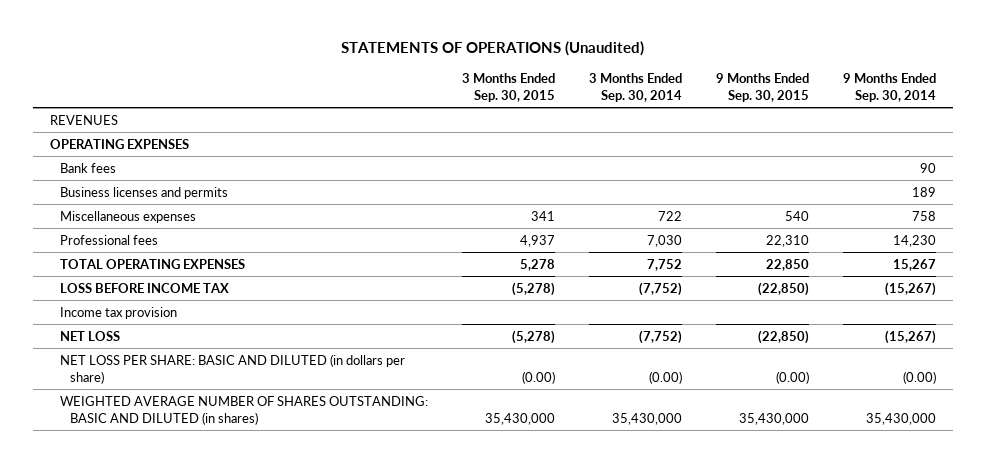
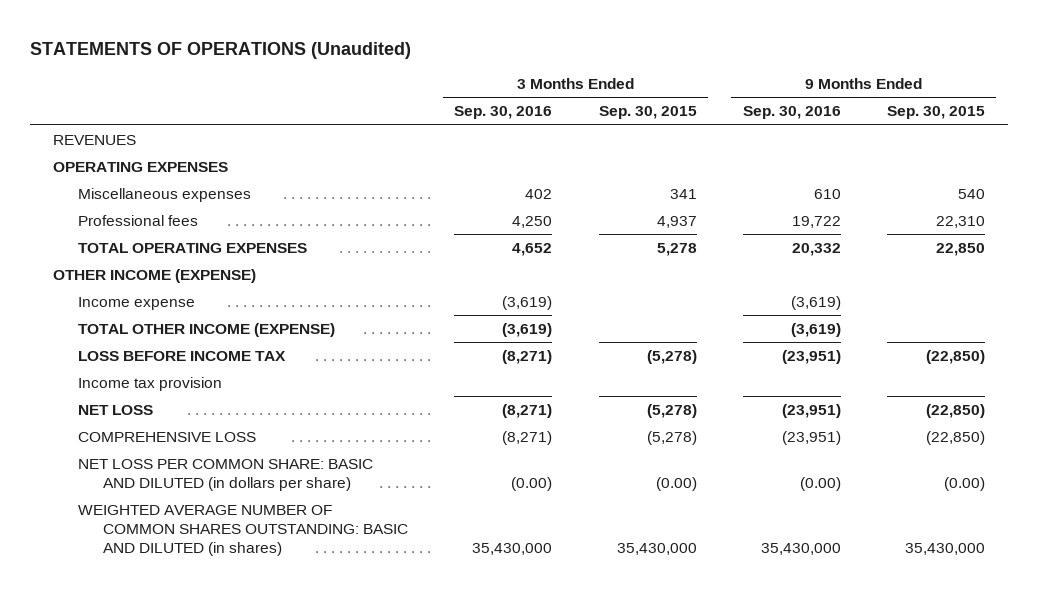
[588,73,682,103] 3 Months Ended Sep. 30, 2014 -> none
[842,73,936,103] 9 Months Ended Sep. 30, 2014 -> none
none -> [454,106,553,120] Sep. 30, 2016
none -> [742,106,841,120] Sep. 30, 2016
[59,162,116,173] Bank fees -> none
[59,186,228,199] Business licenses and permits -> none
none -> [53,269,257,284] OTHER INCOME (EXPENSE)
none -> [78,297,196,311] Income expense
none -> [78,323,336,338] TOTAL OTHER INCOME (EXPENSE)
none -> [78,432,257,443] COMPREHENSIVE LOSS
[59,353,405,384] NET LOSS PER SHARE: BASIC AND DILUTED (in dollars per share) -> [78,459,374,491] NET LOSS PER COMMON SHARE: BASIC AND DILUTED (in dollars per share)
[59,395,428,425] WEIGHTED AVERAGE NUMBER OF SHARES OUTSTANDING: BASIC AND DILUTED (in shares) -> [78,505,409,556] WEIGHTED AVERAGE NUMBER OF COMMON SHARES OUTSTANDING: BASIC AND DILUTED (in shares)

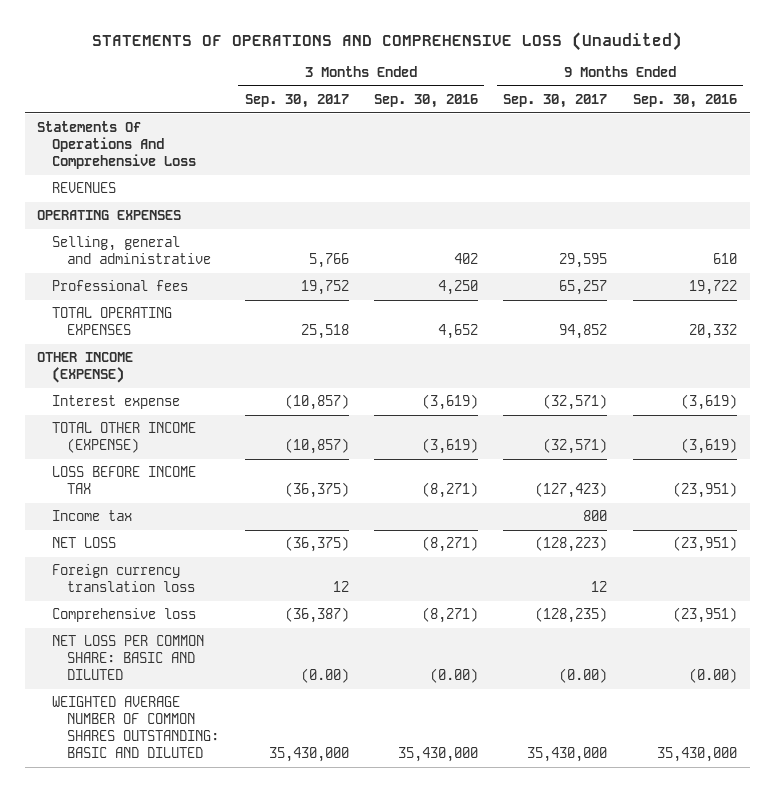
[30,41,412,59] STATEMENTS OF OPERATIONS (Unaudited) -> [92,31,683,51] STATEMENTS OF OPERATIONS AND COMPREHENSIVE LOSS (Unaudited)
[598,106,697,120] Sep. 30, 2015 -> none
[886,106,985,120] Sep. 30, 2015 -> none
none -> [244,94,349,109] Sep. 30, 2017
none -> [503,94,608,109] Sep. 30, 2017
none -> [37,121,197,170] Statements Of Operations And Comprehensive Loss
[78,188,252,203] Miscellaneous expenses -> [52,236,212,265] Selling, general and administrative
[78,297,196,311] Income expense -> [52,395,181,410] Interest expense
[78,377,223,392] Income tax provision -> [52,510,133,522] Income tax
none -> [52,564,196,593] Foreign currency translation loss
[78,432,257,443] COMPREHENSIVE LOSS -> [52,608,197,623] Comprehensive loss
[78,459,374,491] NET LOSS PER COMMON SHARE: BASIC AND DILUTED (in dollars per share) -> [52,635,205,681] NET LOSS PER COMMON SHARE: BASIC AND DILUTED
[78,505,409,556] WEIGHTED AVERAGE NUMBER OF COMMON SHARES OUTSTANDING: BASIC AND DILUTED (in shares) -> [52,696,220,759] WEIGHTED AVERAGE NUMBER OF COMMON SHARES OUTSTANDING: BASIC AND DILUTED

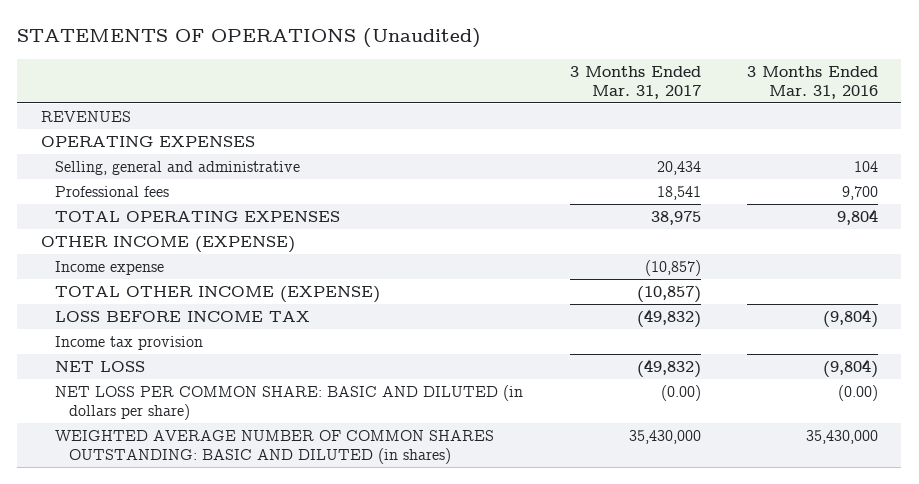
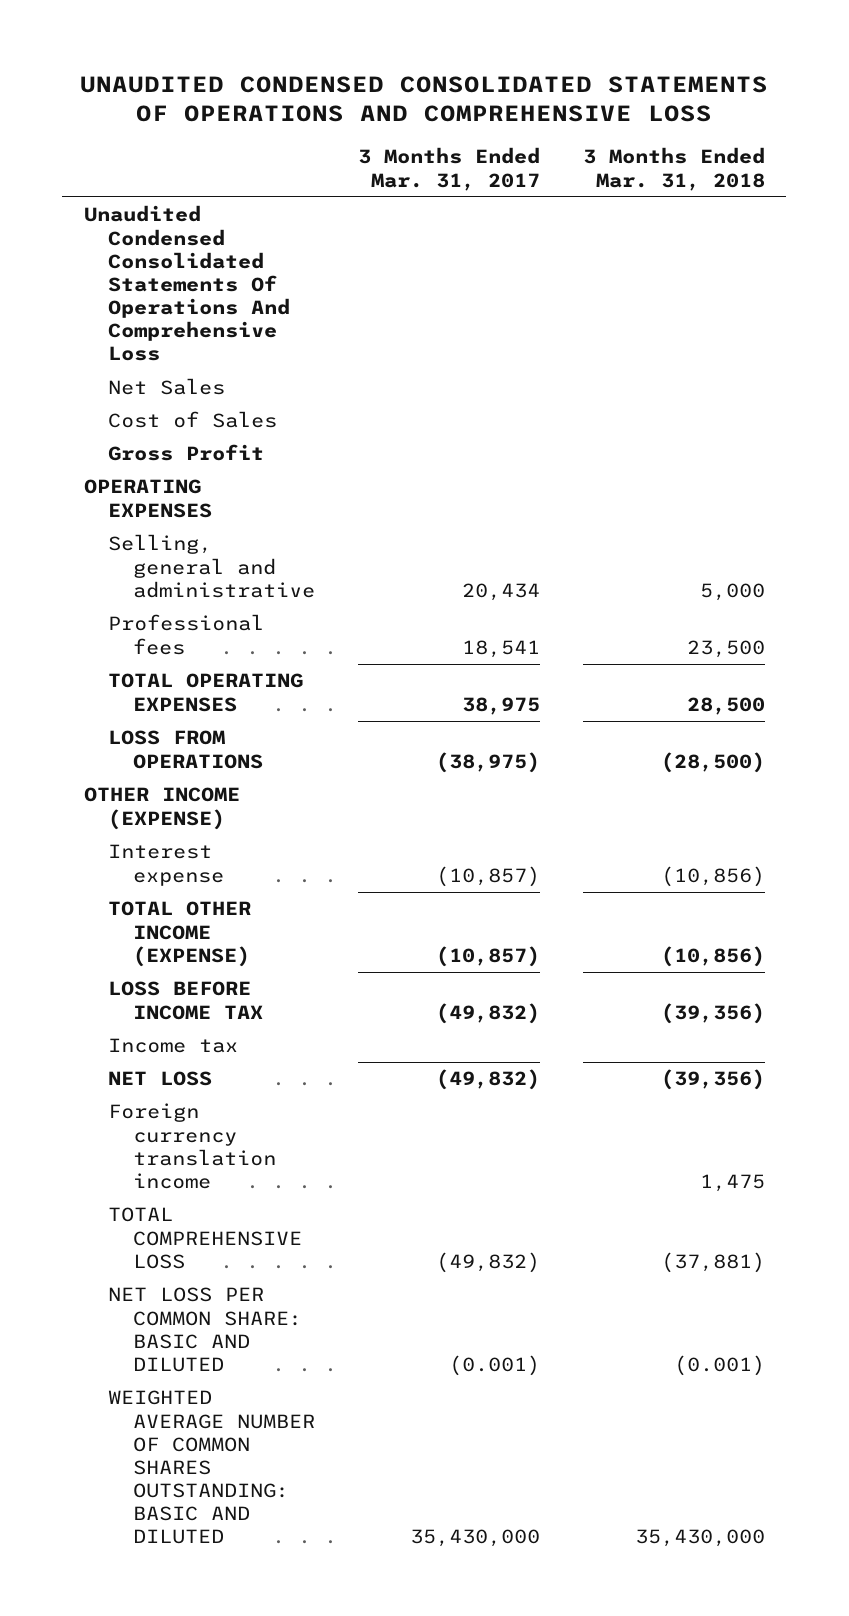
[17,28,482,49] STATEMENTS OF OPERATIONS (Unaudited) -> [80,75,769,123] UNAUDITED CONDENSED CONSOLIDATED STATEMENTS OF OPERATIONS AND COMPREHENSIVE LOSS
[747,65,879,99] 3 Months Ended Mar. 31, 2016 -> none
none -> [582,147,765,191] 3 Months Ended Mar. 31, 2018
[40,111,131,123] REVENUES -> none
none -> [83,205,291,362] Unaudited Condensed Consolidated Statements Of Operations And Comprehensive Loss
none -> [108,378,226,396] Net Sales
none -> [108,411,278,429] Cost of Sales
none -> [108,444,265,462] Gross Profit
none -> [108,730,264,769] LOSS FROM OPERATIONS
[54,261,164,276] Income expense -> [108,844,225,886] Interest expense
[54,336,203,351] Income tax provision -> [108,1038,239,1054] Income tax
none -> [108,1103,277,1189] Foreign currency translation income
none -> [108,1207,303,1269] TOTAL COMPREHENSIVE LOSS
[54,385,523,421] NET LOSS PER COMMON SHARE: BASIC AND DILUTED (in dollars per share) -> [108,1287,303,1372] NET LOSS PER COMMON SHARE: BASIC AND DILUTED
[660,385,701,402] (0.00) -> [449,1354,541,1376] (0.001)
[54,430,494,465] WEIGHTED AVERAGE NUMBER OF COMMON SHARES OUTSTANDING: BASIC AND DILUTED (in shares) -> [108,1390,316,1545] WEIGHTED AVERAGE NUMBER OF COMMON SHARES OUTSTANDING: BASIC AND DILUTED

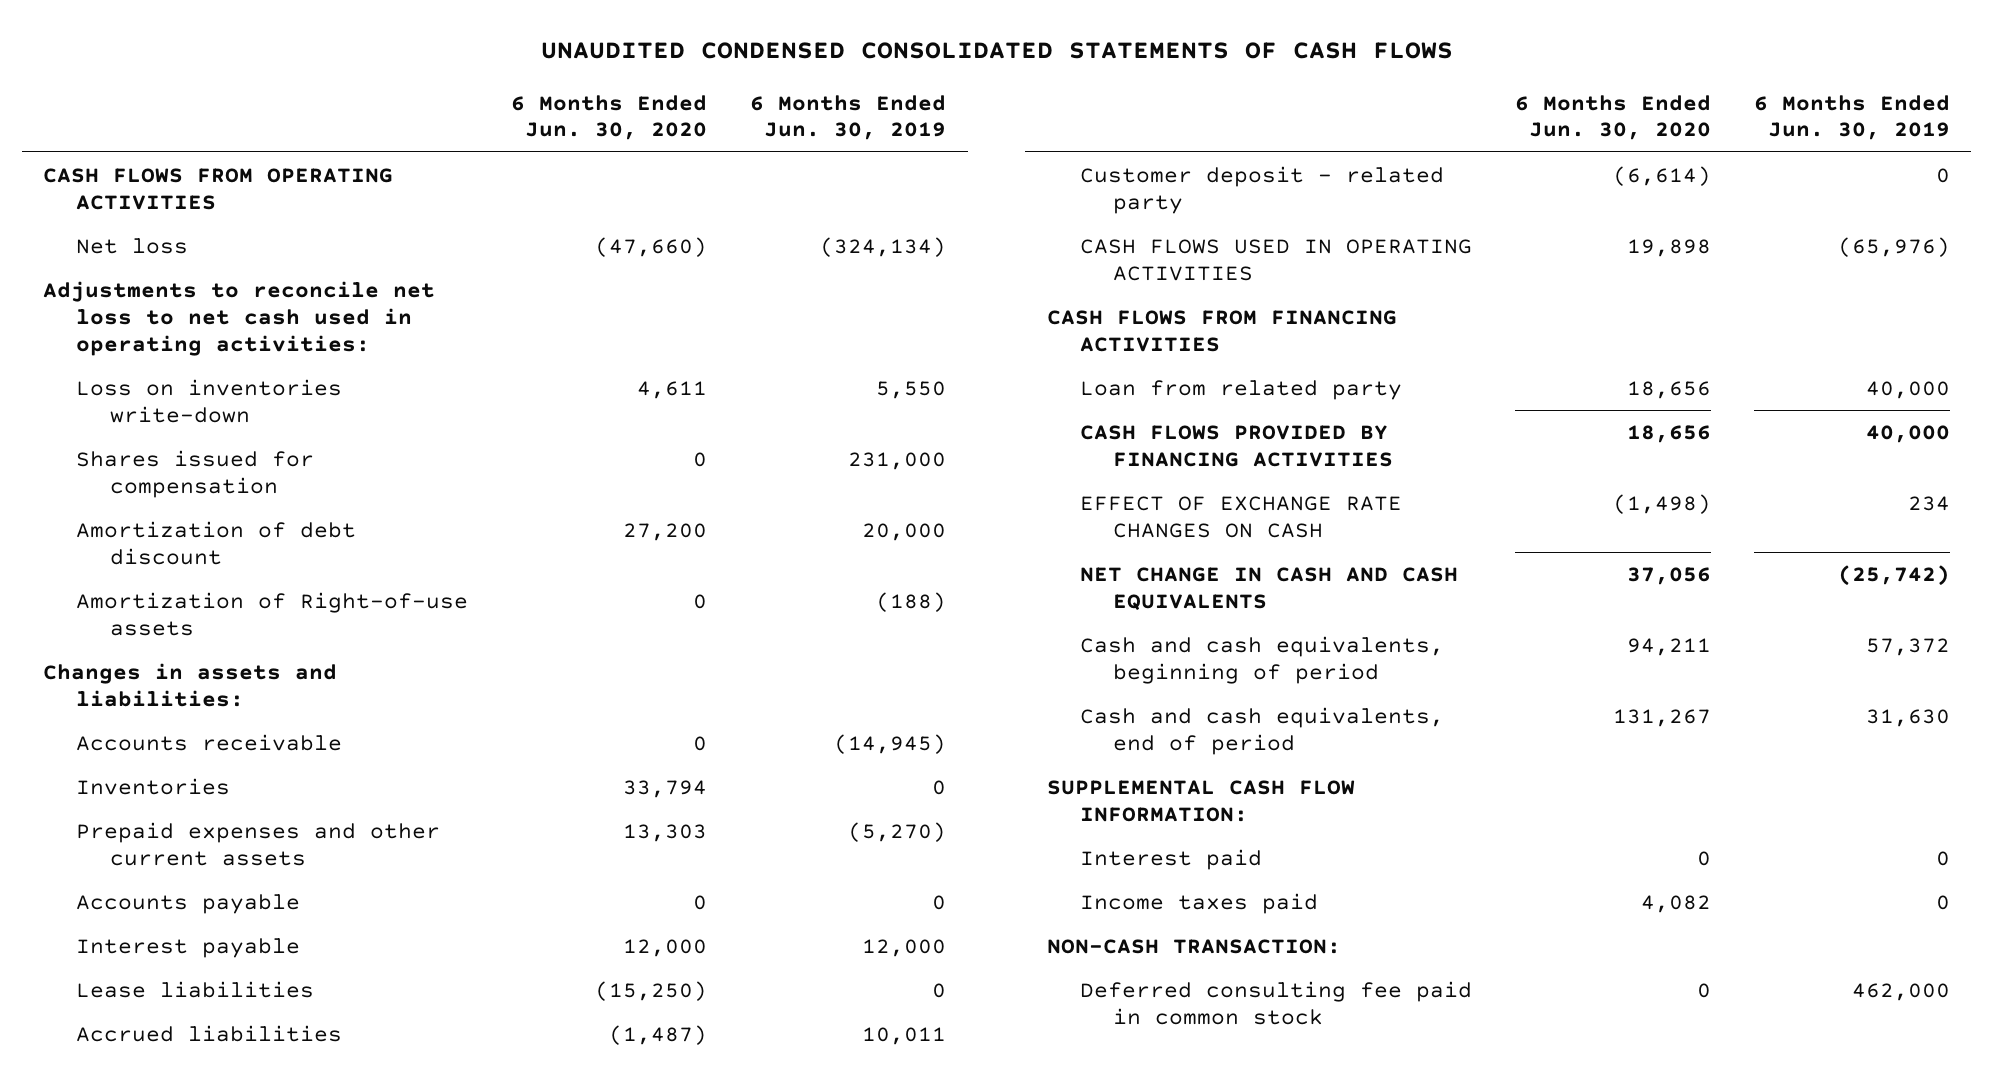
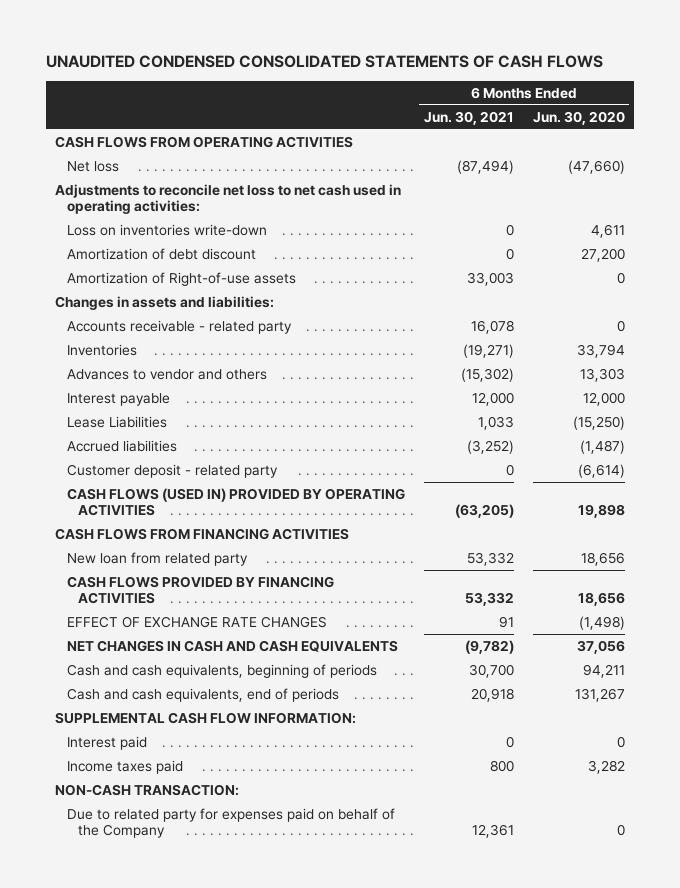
[750,94,947,141] 6 Months Ended Jun. 30, 2019 -> none
none -> [423,110,514,125] Jun. 30, 2021
[76,449,315,498] Shares issued for compensation -> none
[76,733,343,751] Accounts receivable -> [66,319,292,334] Accounts receivable - related party
[76,893,301,914] Accounts payable -> none
[76,821,441,866] Prepaid expenses and other current assets -> [66,368,267,380] Advances to vendor and others
[76,980,315,998] Lease liabilities -> [66,415,167,428] Lease Liabilities
[1079,238,1472,281] CASH FLOWS USED IN OPERATING ACTIVITIES -> [66,487,405,516] CASH FLOWS (USED IN) PROVIDED BY OPERATING ACTIVITIES
[1079,379,1402,400] Loan from related party -> [66,551,248,566] New loan from related party
[1079,495,1402,538] EFFECT OF EXCHANGE RATE CHANGES ON CASH -> [66,615,327,628] EFFECT OF EXCHANGE RATE CHANGES
[1079,566,1458,611] NET CHANGE IN CASH AND CASH EQUIVALENTS -> [66,639,398,652] NET CHANGES IN CASH AND CASH EQUIVALENTS
[1079,635,1444,684] Cash and cash equivalents, beginning of period -> [66,663,377,678] Cash and cash equivalents, beginning of periods
[1079,706,1444,755] Cash and cash equivalents, end of period -> [66,687,339,702] Cash and cash equivalents, end of periods
[1640,894,1711,913] 4,082 -> [587,759,625,774] 3,282
[1079,980,1472,1025] Deferred consulting fee paid in common stock -> none
none -> [66,807,395,838] Due to related party for expenses paid on behalf of the Company

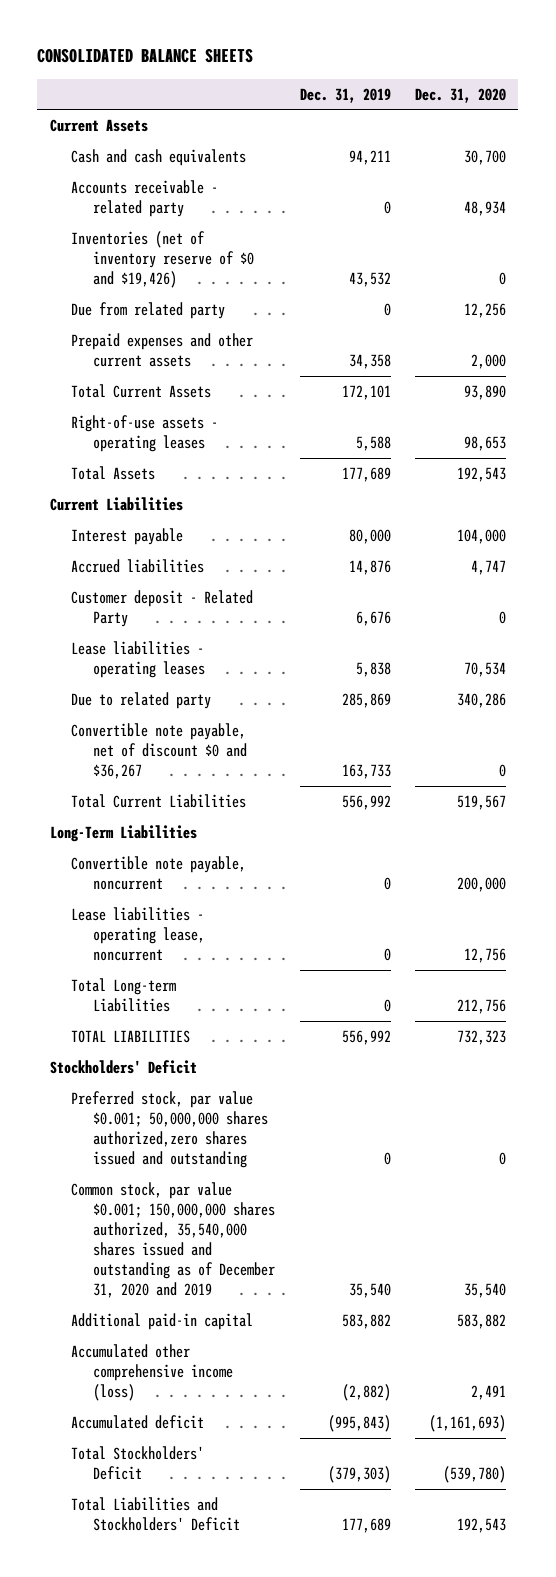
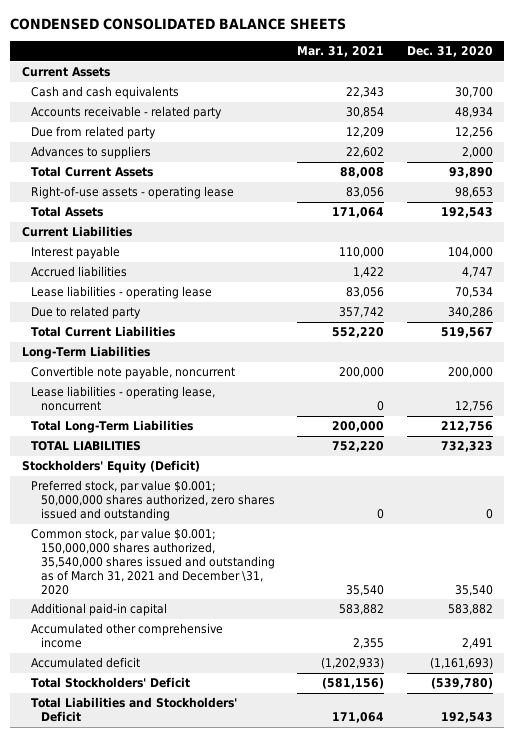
[37,48,254,64] CONSOLIDATED BALANCE SHEETS -> [10,18,347,31] CONDENSED CONSOLIDATED BALANCE SHEETS
[299,87,391,103] Dec. 31, 2019 -> none
none -> [297,46,385,58] Mar. 31, 2021
[71,231,254,289] Inventories (net of inventory reserve of $0 and $19,426) -> none
[71,333,254,368] Prepaid expenses and other current assets -> none
none -> [31,146,152,160] Advances to suppliers
[71,415,219,453] Right-of-use assets - operating leases -> [31,186,235,200] Right-of-use assets - operating lease
[71,590,254,628] Customer deposit - Related Party -> none
[71,641,205,679] Lease liabilities - operating leases -> [31,286,213,300] Lease liabilities - operating lease
[71,723,247,780] Convertible note payable, net of discount $0 and $36,267 -> none
[71,978,177,1013] Total Long-term Liabilities -> [31,420,194,434] Total Long-Term Liabilities
[49,1060,197,1075] Stockholders' Deficit -> [21,460,200,474] Stockholders' Equity (Deficit)
[71,1091,268,1168] Preferred stock, par value $0.001; 50,000,000 shares authorized,zero shares issued and outstanding -> [31,480,276,522] Preferred stock, par value $0.001; 50,000,000 shares authorized, zero shares issued and outstanding
[71,1182,275,1298] Common stock, par value $0.001; 150,000,000 shares authorized, 35,540,000 shares issued and outstanding as of December 31, 2020 and 2019 -> [31,528,276,596] Common stock, par value $0.001; 150,000,000 shares authorized, 35,540,000 shares issued and outstanding as of March 31, 2021 and December \31, 2020
[71,1344,233,1402] Accumulated other comprehensive income (loss) -> [31,623,224,649] Accumulated other comprehensive income

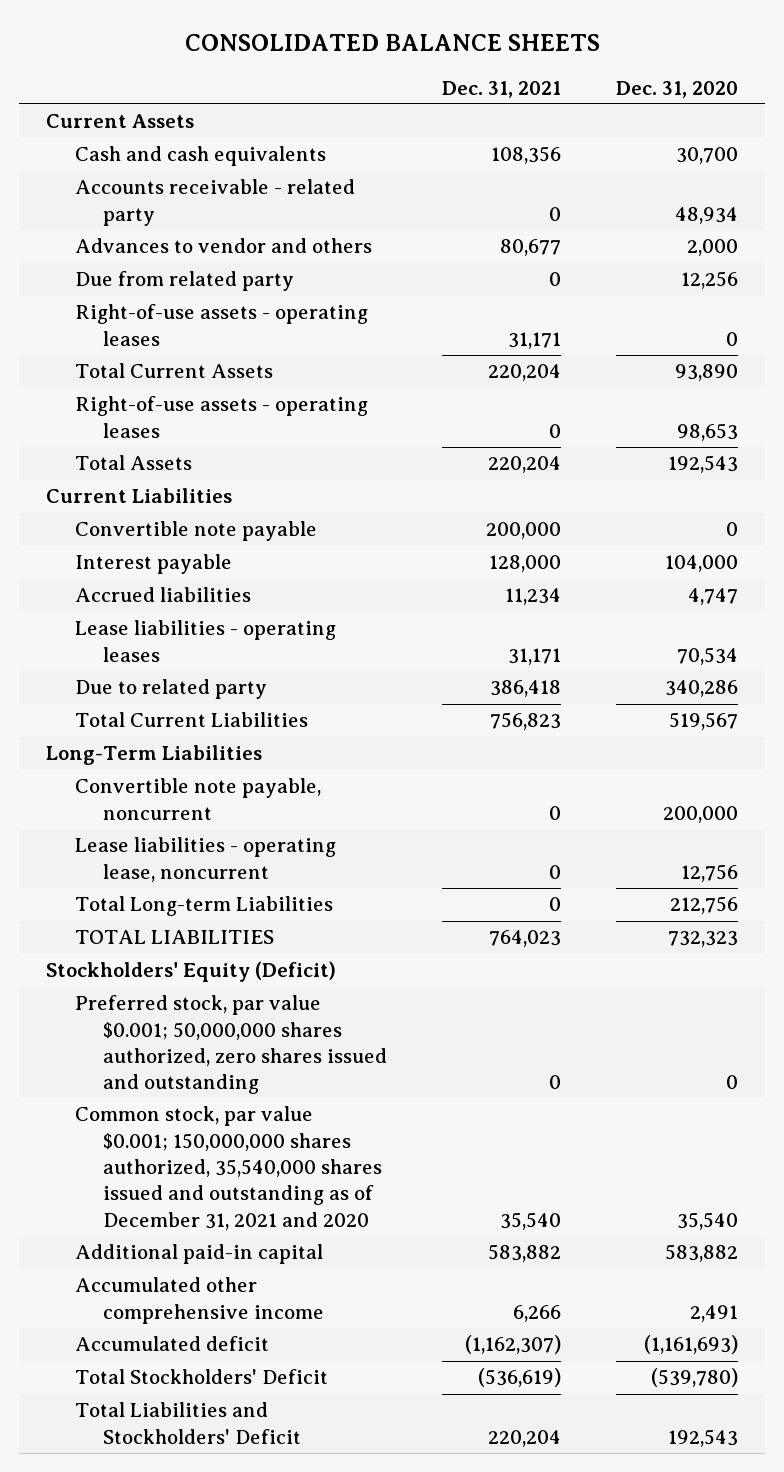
[10,18,347,31] CONDENSED CONSOLIDATED BALANCE SHEETS -> [184,33,600,51] CONSOLIDATED BALANCE SHEETS
[297,46,385,58] Mar. 31, 2021 -> none
none -> [442,80,562,98] Dec. 31, 2021
none -> [74,238,372,254] Advances to vendor and others
[31,146,152,160] Advances to suppliers -> none
none -> [74,304,368,346] Right-of-use assets - operating leases
[31,186,235,200] Right-of-use assets - operating lease -> [74,396,368,438] Right-of-use assets - operating leases
none -> [74,521,317,542] Convertible note payable
[31,286,213,300] Lease liabilities - operating lease -> [74,620,336,662] Lease liabilities - operating leases
[31,420,194,434] Total Long-Term Liabilities -> [74,896,333,917] Total Long-term Liabilities
[31,528,276,596] Common stock, par value $0.001; 150,000,000 shares authorized, 35,540,000 shares issued and outstanding as of March 31, 2021 and December \31, 2020 -> [74,1106,383,1230] Common stock, par value $0.001; 150,000,000 shares authorized, 35,540,000 shares issued and outstanding as of December 31, 2021 and 2020

